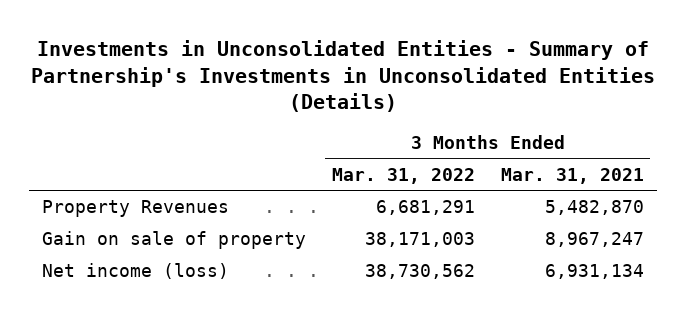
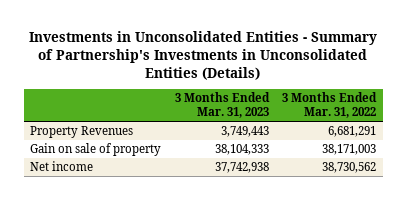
[500,167,644,184] Mar. 31, 2021 -> none
none -> [174,92,270,119] 3 Months Ended Mar. 31, 2023
[41,263,229,280] Net income (loss) -> [30,161,94,172] Net income

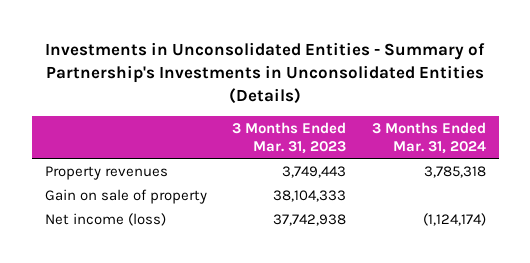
[282,92,378,119] 3 Months Ended Mar. 31, 2022 -> none
none -> [371,121,486,155] 3 Months Ended Mar. 31, 2024
[30,126,134,139] Property Revenues -> [44,165,168,180] Property revenues
[30,161,94,172] Net income -> [44,212,166,226] Net income (loss)

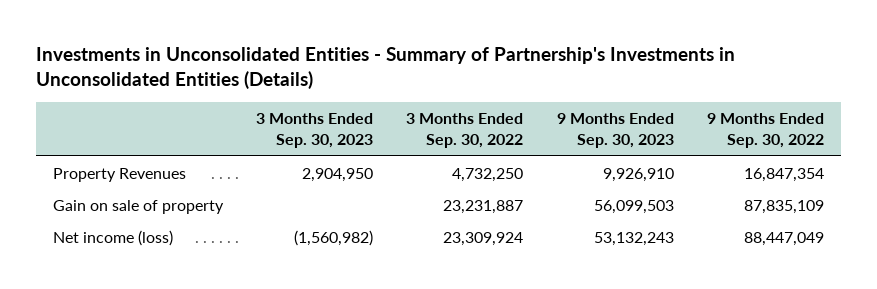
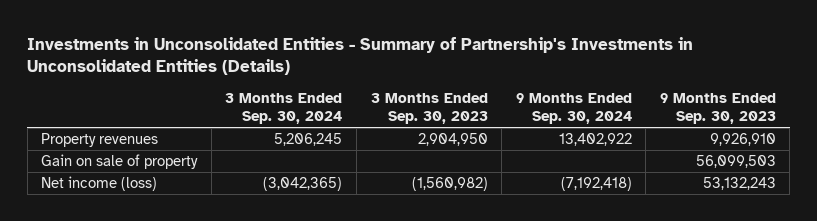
[406,113,524,149] 3 Months Ended Sep. 30, 2022 -> none
[707,113,825,149] 9 Months Ended Sep. 30, 2022 -> none
none -> [225,92,343,125] 3 Months Ended Sep. 30, 2024
none -> [515,92,632,125] 9 Months Ended Sep. 30, 2024
[52,168,186,183] Property Revenues -> [41,133,159,148] Property revenues

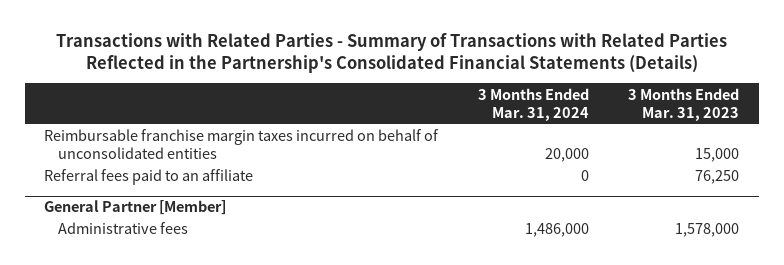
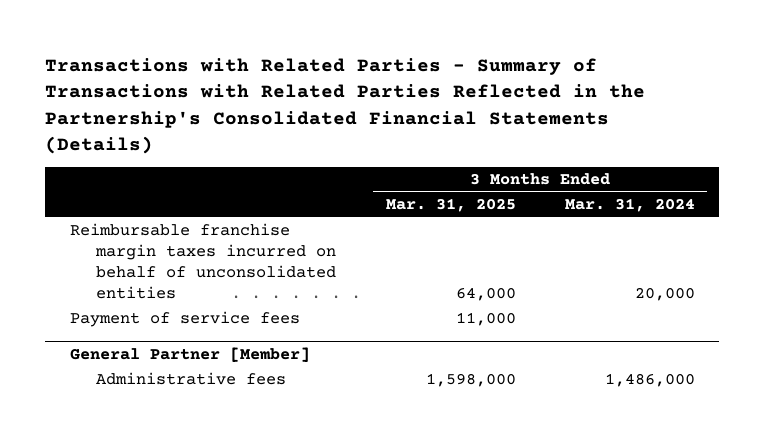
[628,87,740,121] 3 Months Ended Mar. 31, 2023 -> none
none -> [385,198,516,213] Mar. 31, 2025
[44,169,254,186] Referral fees paid to an affiliate -> none
none -> [69,311,300,328] Payment of service fees

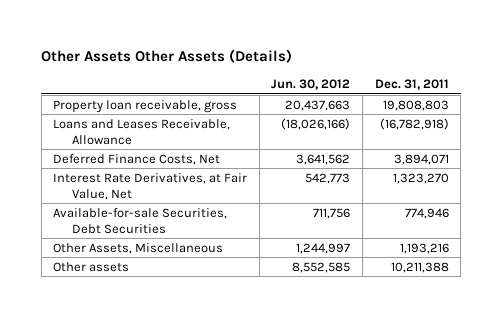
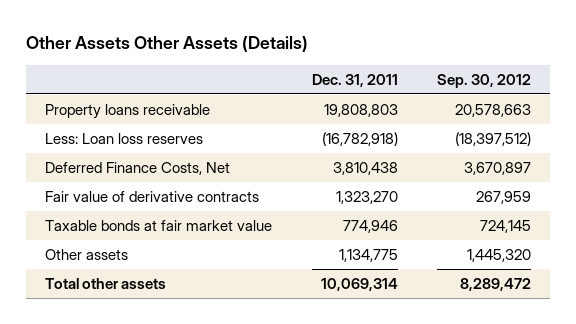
[271,79,351,91] Jun. 30, 2012 -> none
none -> [436,73,531,88] Sep. 30, 2012
[53,99,238,113] Property loan receivable, gross -> [45,104,211,120] Property loans receivable
[53,118,231,145] Loans and Leases Receivable, Allowance -> [45,133,204,145] Less: Loan loss reserves
[393,153,449,165] 3,894,071 -> [332,162,398,176] 3,810,438
[53,172,248,200] Interest Rate Derivatives, at Fair Value, Net -> [45,191,260,203] Fair value of derivative contracts
[53,207,228,234] Available-for-sale Securities, Debt Securities -> [45,220,273,232] Taxable bonds at fair market value
[53,242,224,254] Other Assets, Miscellaneous -> [45,249,129,261] Other assets
[399,242,449,254] 1,193,216 -> [338,249,398,263] 1,134,775
[53,261,130,272] Other assets -> [45,278,167,290] Total other assets
[390,261,449,273] 10,211,388 -> [320,278,398,292] 10,069,314

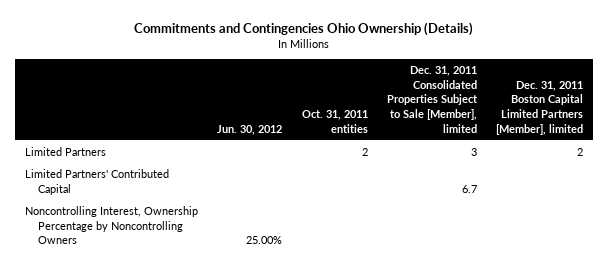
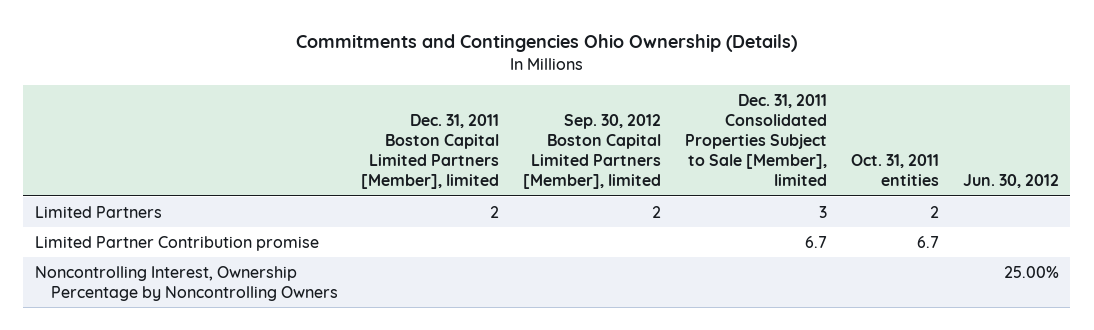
none -> [523,114,662,190] Sep. 30, 2012 Boston Capital Limited Partners [Member], limited
[25,169,170,195] Limited Partners' Contributed Capital -> none
none -> [35,235,320,251] Limited Partner Contribution promise

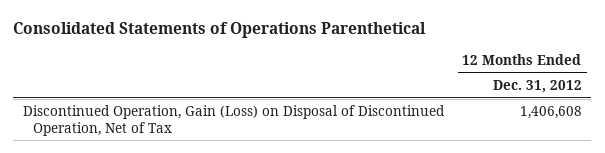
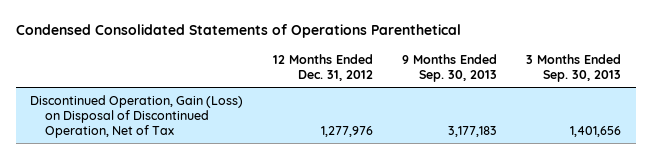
[13,22,427,39] Consolidated Statements of Operations Parenthetical -> [15,23,461,38] Condensed Consolidated Statements of Operations Parenthetical
none -> [401,54,497,83] 9 Months Ended Sep. 30, 2013
none -> [525,54,621,83] 3 Months Ended Sep. 30, 2013
[519,106,582,120] 1,406,608 -> [320,126,373,138] 1,277,976

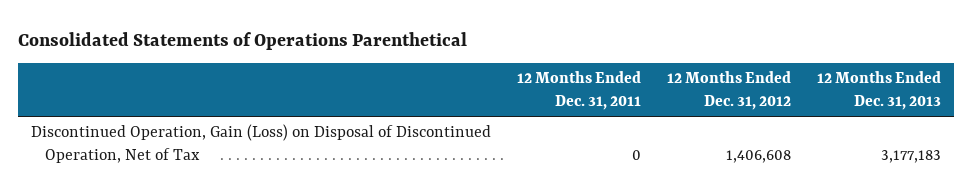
[15,23,461,38] Condensed Consolidated Statements of Operations Parenthetical -> [18,31,468,50] Consolidated Statements of Operations Parenthetical
[401,54,497,83] 9 Months Ended Sep. 30, 2013 -> none
[525,54,621,83] 3 Months Ended Sep. 30, 2013 -> none
none -> [517,71,642,111] 12 Months Ended Dec. 31, 2011
none -> [817,71,942,111] 12 Months Ended Dec. 31, 2013
[320,126,373,138] 1,277,976 -> [726,149,792,163] 1,406,608

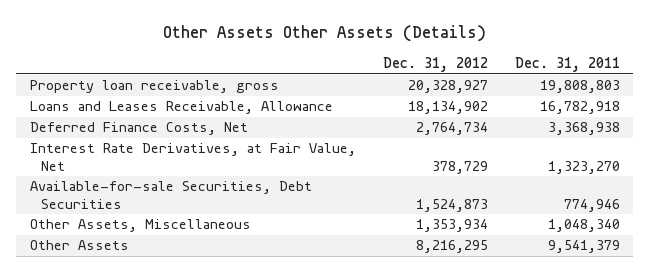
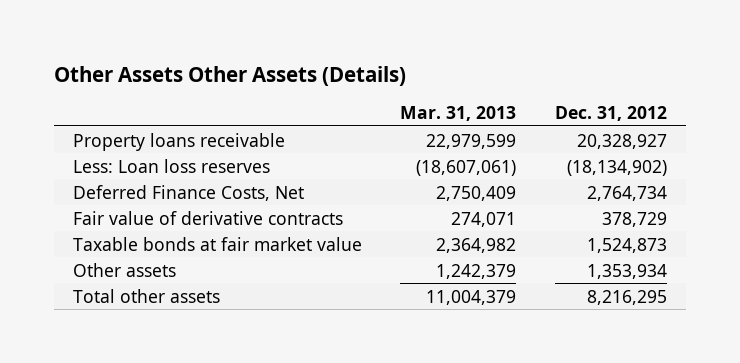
[514,57,620,73] Dec. 31, 2011 -> none
none -> [400,105,517,121] Mar. 31, 2013
[29,101,333,115] Loans and Leases Receivable, Allowance -> none
[29,80,279,94] Property loan receivable, gross -> [73,132,286,151] Property loans receivable
none -> [73,158,271,173] Less: Loan loss reserves
[29,143,356,171] Interest Rate Derivatives, at Fair Value, Net -> [73,210,344,225] Fair value of derivative contracts
[29,181,312,209] Available-for-sale Securities, Debt Securities -> [73,236,363,251] Taxable bonds at fair market value
[29,219,251,233] Other Assets, Miscellaneous -> [73,262,177,277] Other assets
[29,240,129,251] Other Assets -> [73,288,221,303] Total other assets

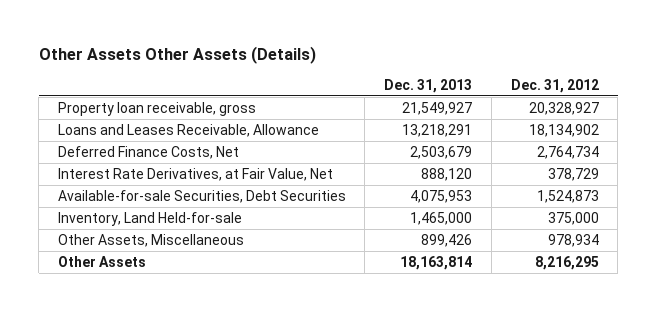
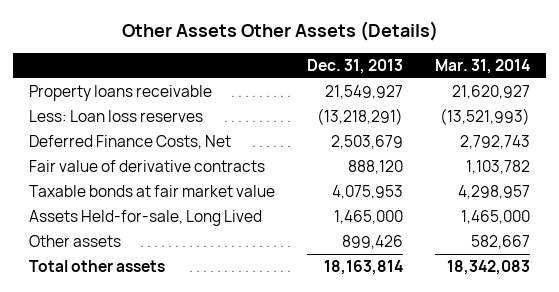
[510,78,599,93] Dec. 31, 2012 -> none
none -> [434,58,530,74] Mar. 31, 2014
[57,124,319,138] Loans and Leases Receivable, Allowance -> none
[57,102,256,117] Property loan receivable, gross -> [29,85,213,102] Property loans receivable
none -> [29,110,204,123] Less: Loan loss reserves
[57,168,333,182] Interest Rate Derivatives, at Fair Value, Net -> [29,160,266,173] Fair value of derivative contracts
[57,190,346,204] Available-for-sale Securities, Debt Securities -> [29,185,276,198] Taxable bonds at fair market value
[57,212,242,227] Inventory, Land Held-for-sale -> [29,210,263,227] Assets Held-for-sale, Long Lived
[57,234,244,248] Other Assets, Miscellaneous -> [29,235,122,248] Other assets
[57,256,146,268] Other Assets -> [29,260,166,273] Total other assets

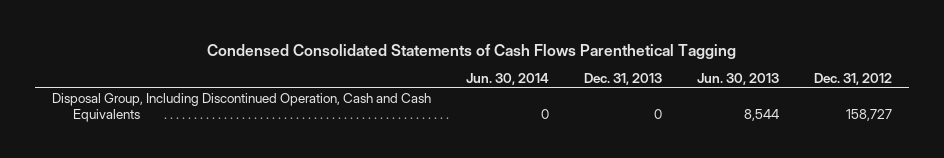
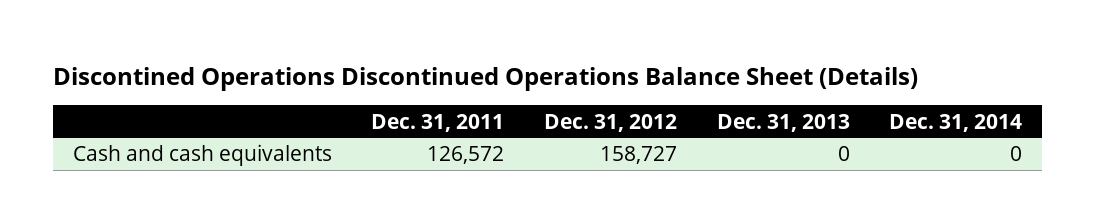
[207,43,737,59] Condensed Consolidated Statements of Cash Flows Parenthetical Tagging -> [52,66,918,91] Discontined Operations Discontinued Operations Balance Sheet (Details)
[466,73,550,86] Jun. 30, 2014 -> none
[696,73,779,86] Jun. 30, 2013 -> none
none -> [371,113,505,132] Dec. 31, 2011
none -> [889,113,1023,132] Dec. 31, 2014
[52,93,432,122] Disposal Group, Including Discontinued Operation, Cash and Cash Equivalents -> [72,144,332,167] Cash and cash equivalents

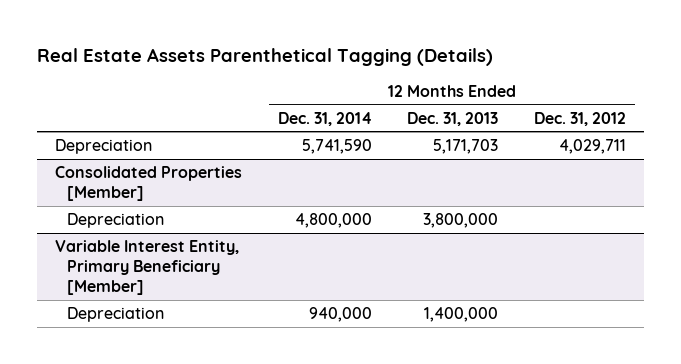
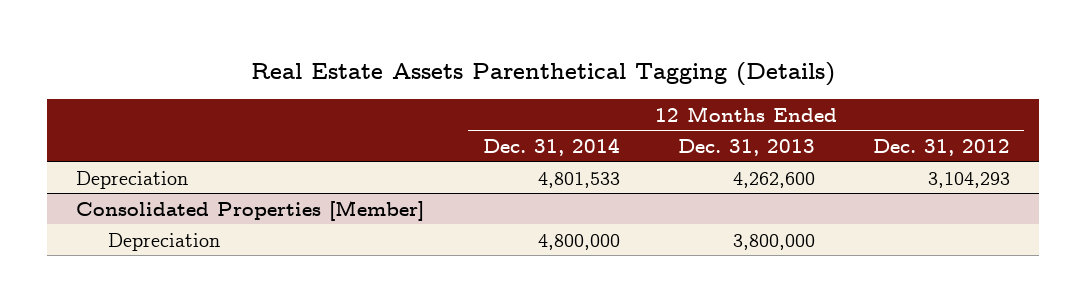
[301,139,372,155] 5,741,590 -> [537,171,620,188] 4,801,533
[433,139,499,155] 5,171,703 -> [732,171,815,188] 4,262,600
[559,139,627,155] 4,029,711 -> [927,171,1010,188] 3,104,293
[54,240,239,295] Variable Interest Entity, Primary Beneficiary [Member] -> none
[66,307,164,323] Depreciation -> none

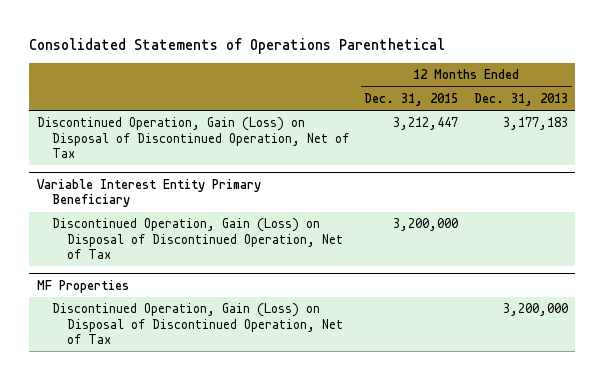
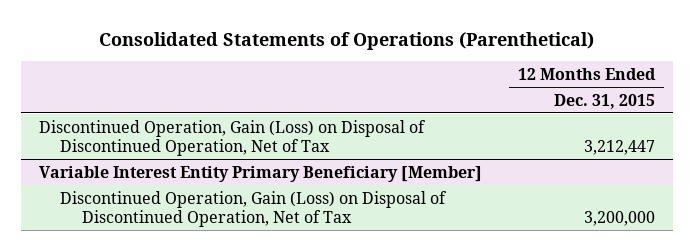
[29,37,446,54] Consolidated Statements of Operations Parenthetical -> [99,31,595,50] Consolidated Statements of Operations (Parenthetical)
[473,92,568,106] Dec. 31, 2013 -> none
[36,179,261,208] Variable Interest Entity Primary Beneficiary -> [39,165,483,182] Variable Interest Entity Primary Beneficiary [Member]
[36,280,129,294] MF Properties -> none
[52,303,344,345] Discontinued Operation, Gain (Loss) on Disposal of Discontinued Operation, Net of Tax -> none

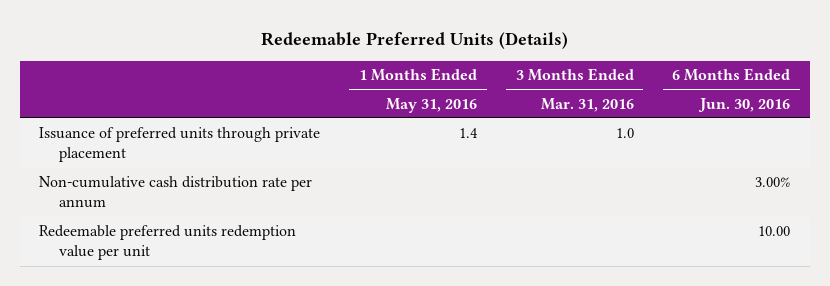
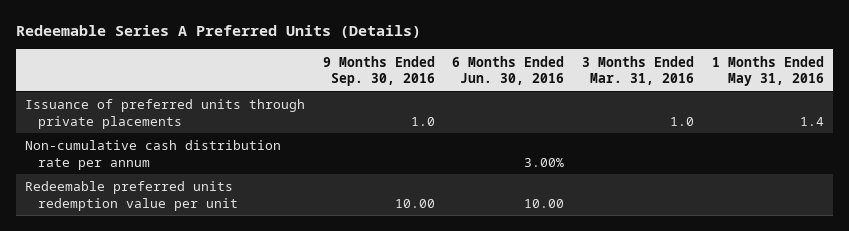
[260,31,568,49] Redeemable Preferred Units (Details) -> [15,25,421,39] Redeemable Series A Preferred Units (Details)
none -> [322,55,435,86] 9 Months Ended Sep. 30, 2016
[39,127,321,163] Issuance of preferred units through private placement -> [24,99,305,129] Issuance of preferred units through private placements

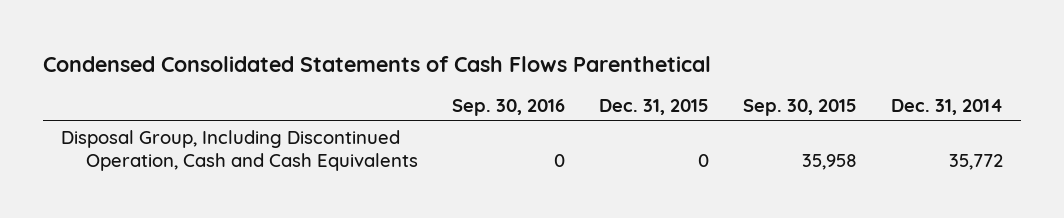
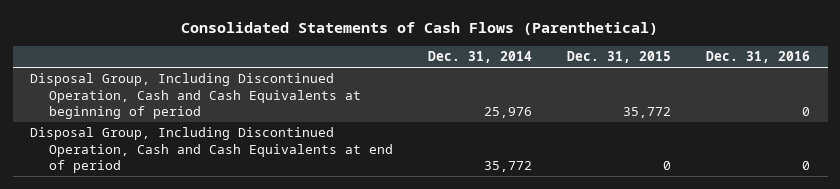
[43,56,712,73] Condensed Consolidated Statements of Cash Flows Parenthetical -> [181,21,659,35] Consolidated Statements of Cash Flows (Parenthetical)
[451,99,565,117] Sep. 30, 2016 -> none
[743,99,858,117] Sep. 30, 2015 -> none
none -> [706,51,811,64] Dec. 31, 2016
[60,129,418,171] Disposal Group, Including Discontinued Operation, Cash and Cash Equivalents -> [30,73,361,119] Disposal Group, Including Discontinued Operation, Cash and Cash Equivalents at beginning of period
[698,153,710,167] 0 -> [623,106,672,118] 35,772
[949,153,1004,170] 35,772 -> [483,106,532,118] 25,976
none -> [30,127,393,173] Disposal Group, Including Discontinued Operation, Cash and Cash Equivalents at end of period

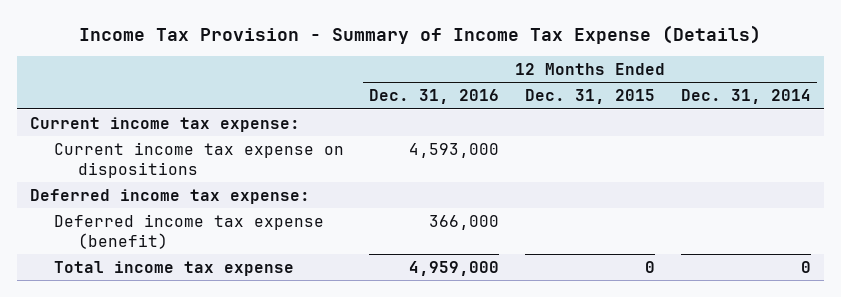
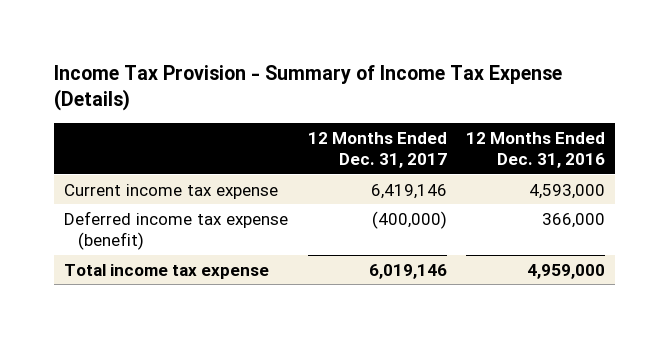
[525,89,656,105] Dec. 31, 2015 -> none
[680,89,811,105] Dec. 31, 2014 -> none
none -> [307,131,447,168] 12 Months Ended Dec. 31, 2017
[29,116,300,132] Current income tax expense: -> none
[29,188,310,204] Deferred income tax expense: -> none
[53,141,344,178] Current income tax expense on dispositions -> [63,183,278,199] Current income tax expense

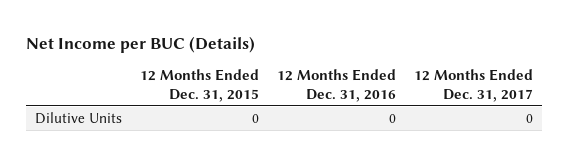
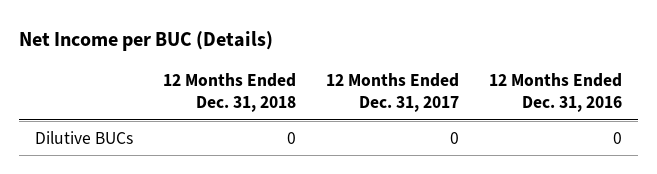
[139,69,259,103] 12 Months Ended Dec. 31, 2015 -> none
none -> [162,73,296,113] 12 Months Ended Dec. 31, 2018
[34,112,122,125] Dilutive Units -> [34,130,133,144] Dilutive BUCs

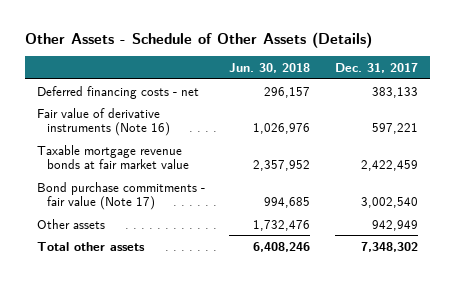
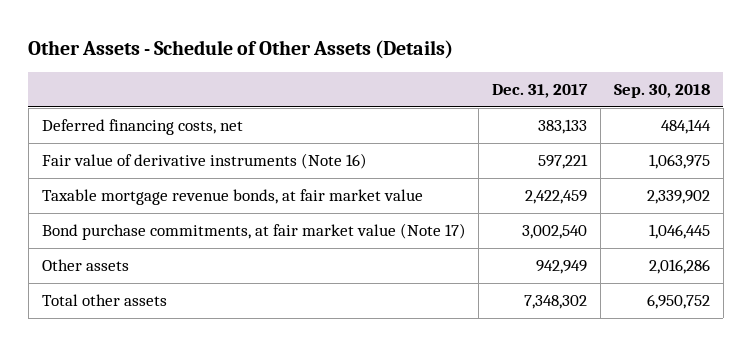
[229,63,311,74] Jun. 30, 2018 -> none
none -> [614,84,711,99] Sep. 30, 2018
[36,85,199,99] Deferred financing costs - net -> [41,119,243,136] Deferred financing costs, net
[36,144,190,170] Taxable mortgage revenue bonds at fair market value -> [41,189,423,206] Taxable mortgage revenue bonds, at fair market value
[36,181,205,211] Bond purchase commitments - fair value (Note 17) -> [41,223,466,241] Bond purchase commitments, at fair market value (Note 17)

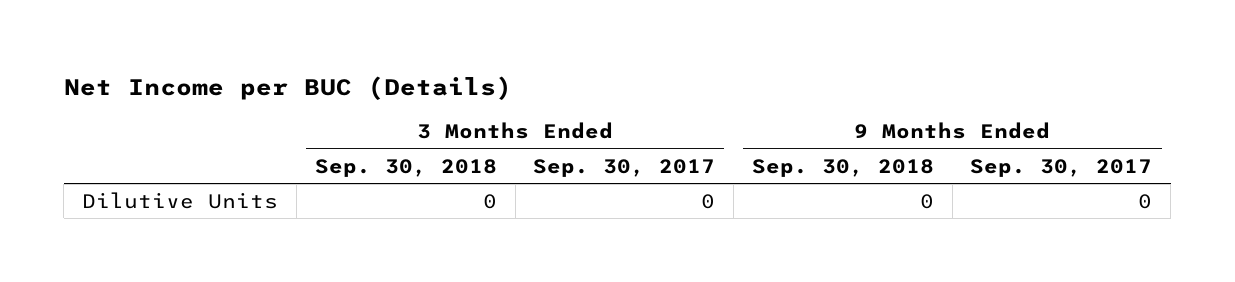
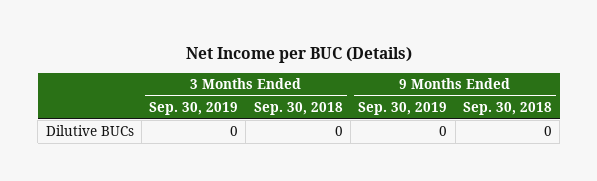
[533,158,716,177] Sep. 30, 2017 -> none
[970,158,1153,177] Sep. 30, 2017 -> none
none -> [149,101,239,115] Sep. 30, 2019
none -> [358,101,448,115] Sep. 30, 2019
[82,192,279,210] Dilutive Units -> [45,125,134,137] Dilutive BUCs

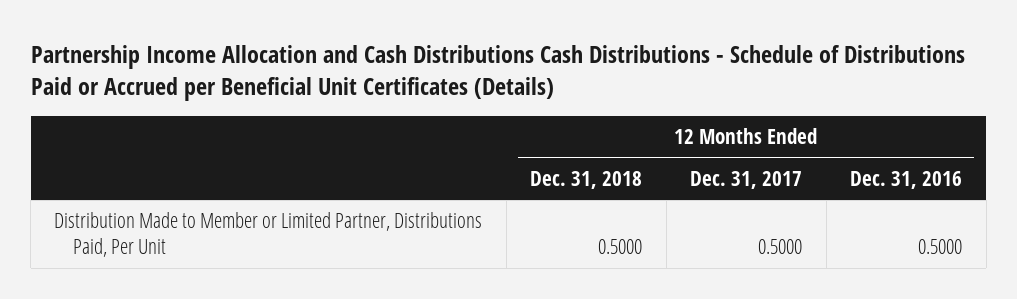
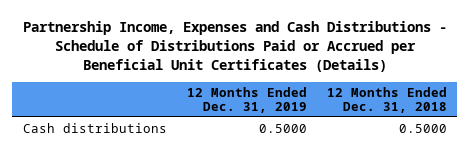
[30,44,965,101] Partnership Income Allocation and Cash Distributions Cash Distributions - Schedule of Distributions Paid or Accrued per Beneficial Unit Certificates (Details) -> [22,20,447,72] Partnership Income, Expenses and Cash Distributions - Schedule of Distributions Paid or Accrued per Beneficial Unit Certificates (Details)
[690,170,803,189] Dec. 31, 2017 -> none
[850,170,963,189] Dec. 31, 2016 -> none
none -> [186,86,307,114] 12 Months Ended Dec. 31, 2019
[54,212,483,258] Distribution Made to Member or Limited Partner, Distributions Paid, Per Unit -> [22,122,167,133] Cash distributions

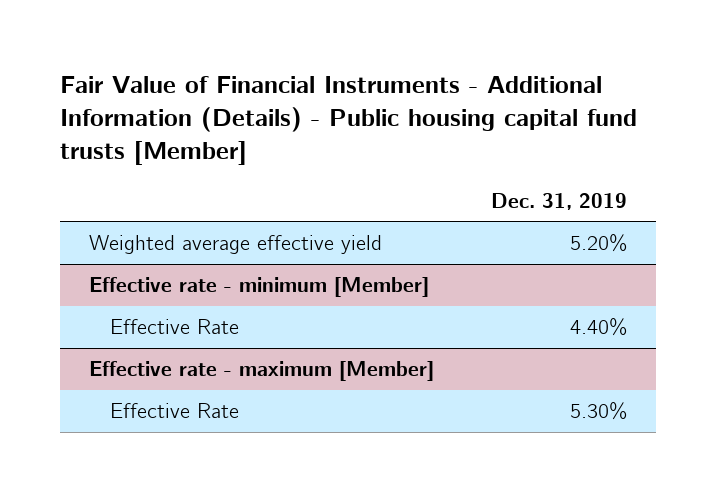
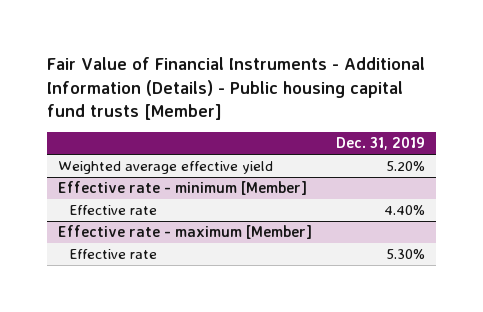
[110,319,240,335] Effective Rate -> [69,205,157,216] Effective rate
[110,403,240,419] Effective Rate -> [69,249,157,260] Effective rate

